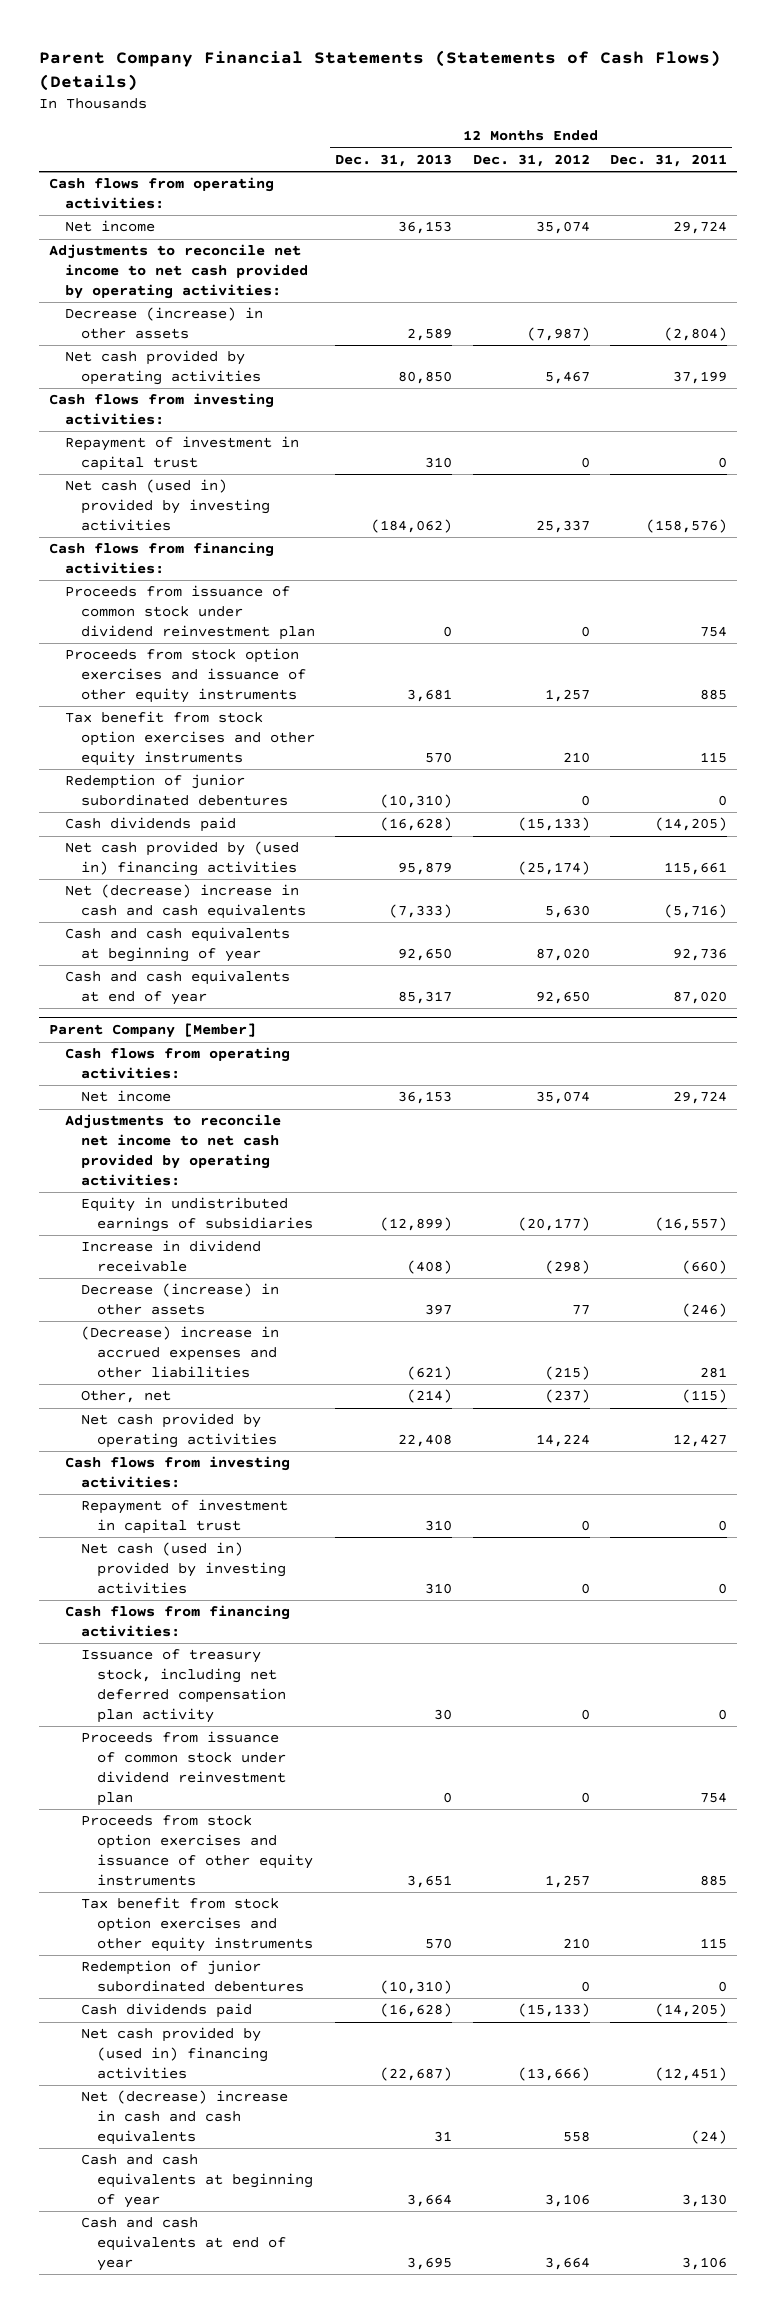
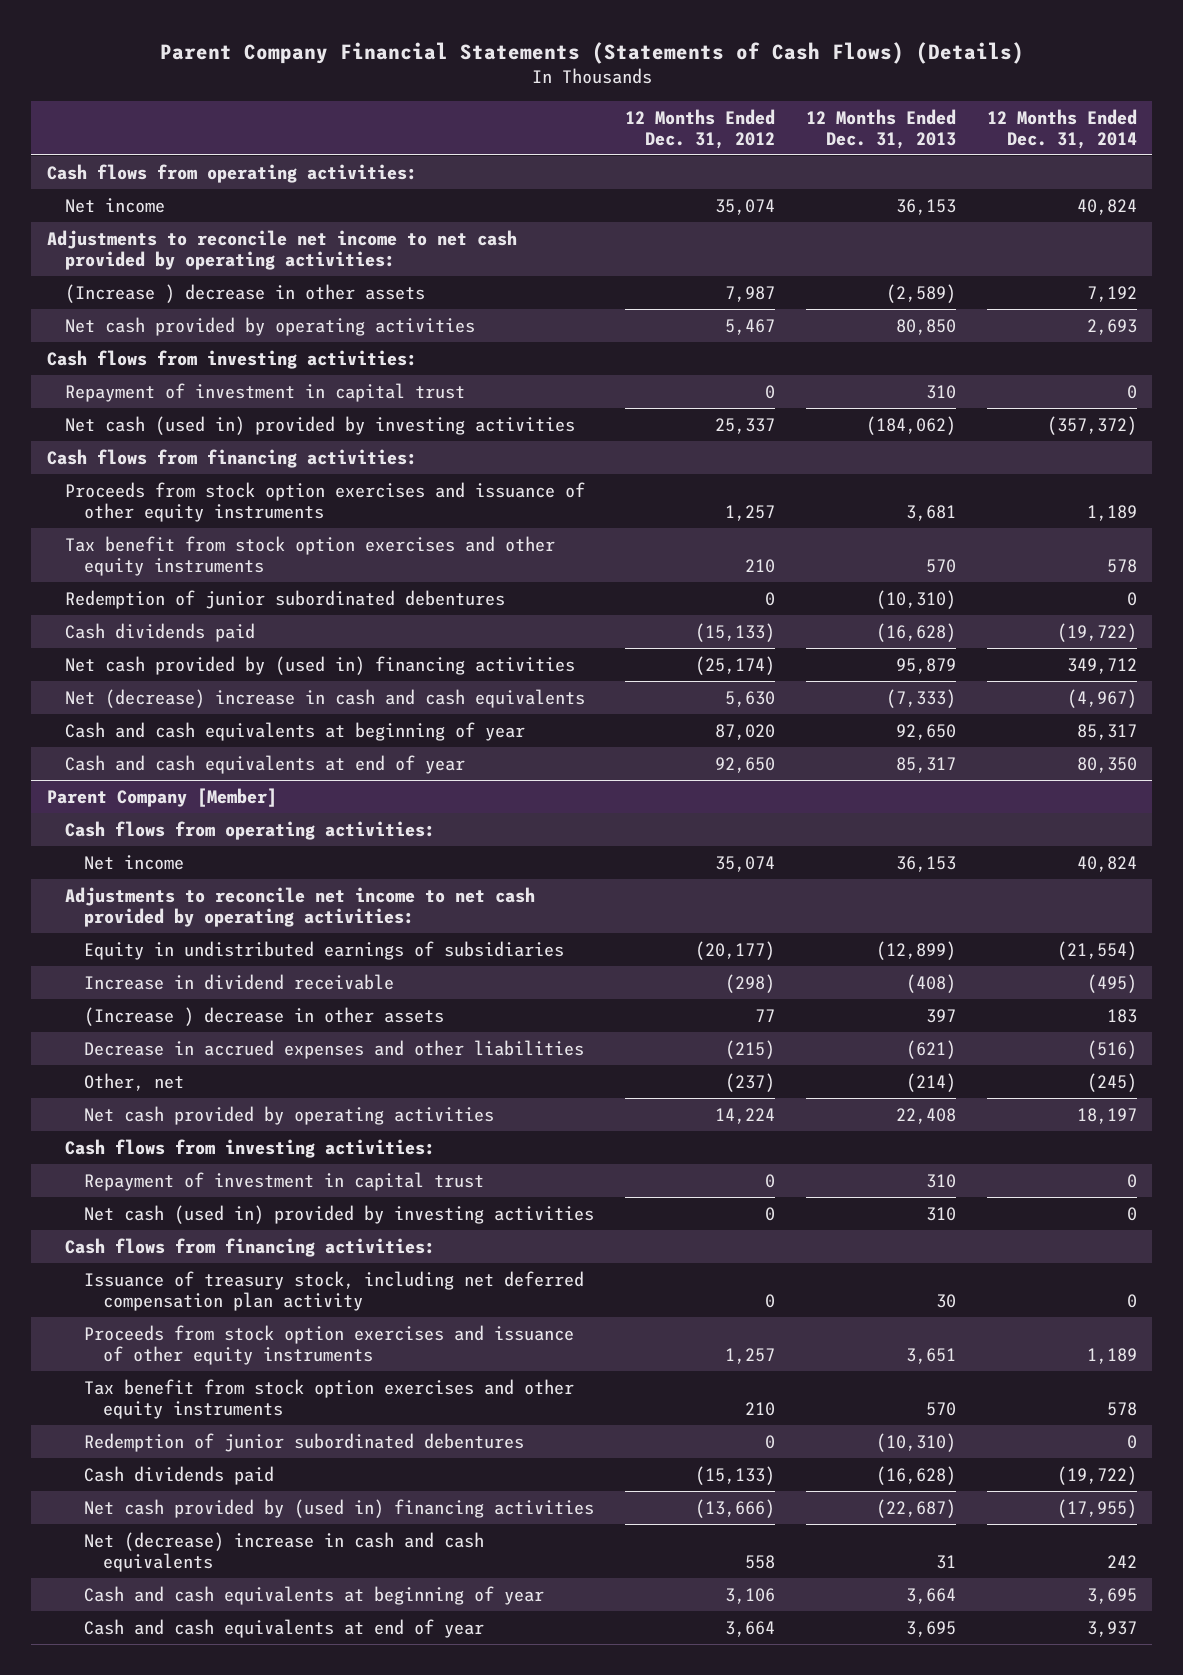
[609,154,727,168] Dec. 31, 2011 -> none
none -> [986,108,1137,149] 12 Months Ended Dec. 31, 2014
[64,307,263,340] Decrease (increase) in other assets -> [65,283,426,303] (Increase ) decrease in other assets
[407,328,453,342] 2,589 -> [885,283,956,303] (2,589)
[526,327,590,342] (7,987) -> [724,285,775,302] 7,987
[64,585,316,640] Proceeds from issuance of common stock under dividend reinvestment plan -> none
[81,1283,280,1316] Decrease (increase) in other assets -> [84,1006,445,1026] (Increase ) decrease in other assets
[81,1326,280,1378] (Decrease) increase in accrued expenses and other liabilities -> [84,1039,585,1059] Decrease in accrued expenses and other liabilities
[81,1731,287,1806] Proceeds from issuance of common stock under dividend reinvestment plan -> none

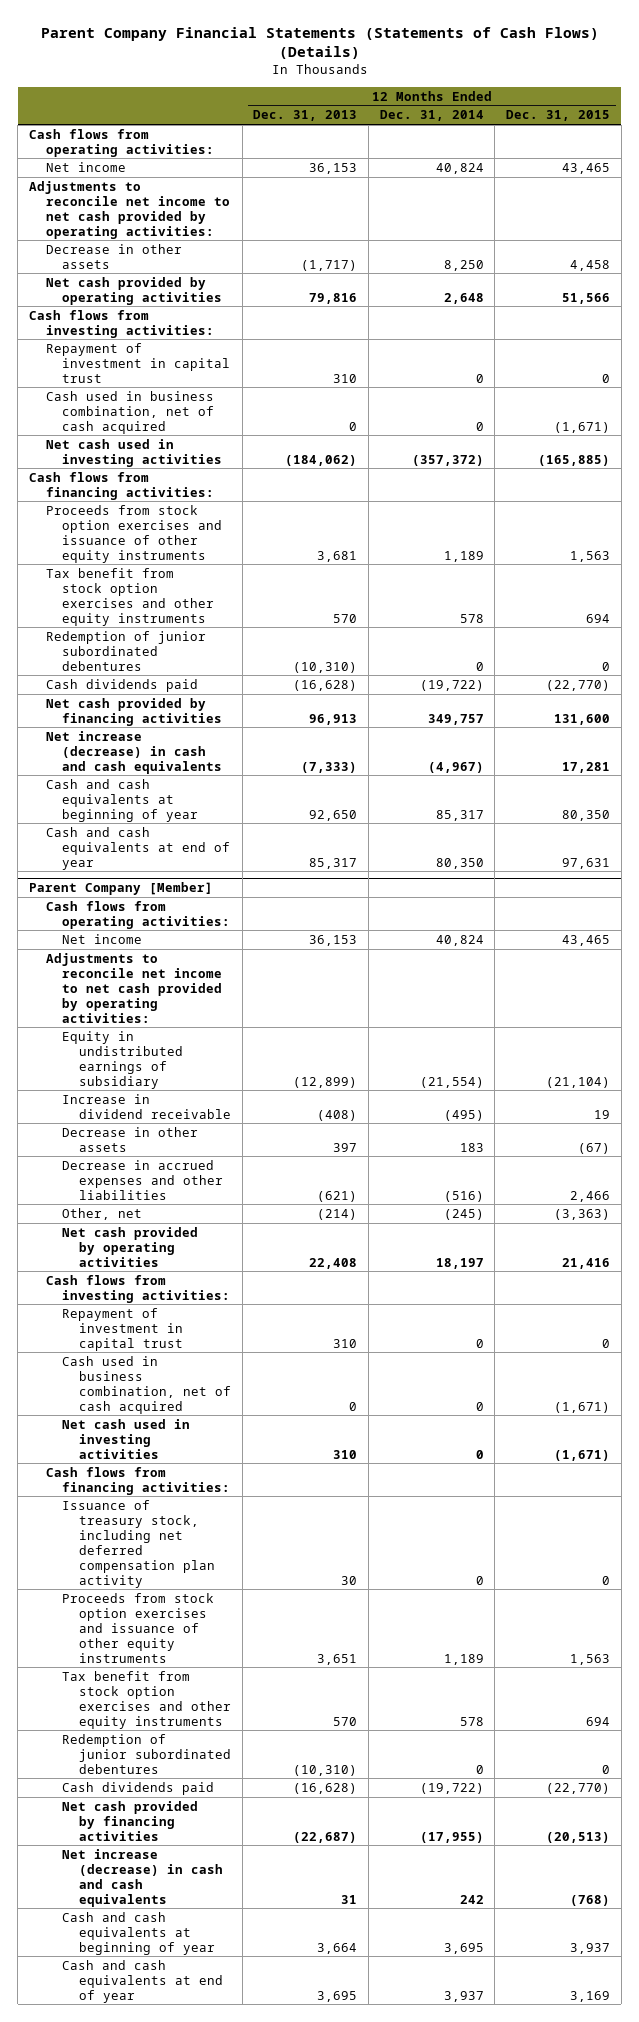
[624,108,775,149] 12 Months Ended Dec. 31, 2012 -> none
none -> [506,110,611,122] Dec. 31, 2015
[65,283,426,303] (Increase ) decrease in other assets -> [45,243,182,269] Decrease in other assets
[885,283,956,303] (2,589) -> [301,259,358,271] (1,717)
[1086,285,1137,302] 7,192 -> [443,259,484,271] 8,250
[895,318,956,335] 80,850 -> [309,292,358,304] 79,816
[1086,318,1137,335] 2,693 -> [443,292,484,304] 2,648
none -> [45,390,215,434] Cash used in business combination, net of cash acquired
[65,415,576,435] Net cash (used in) provided by investing activities -> [45,438,223,467] Net cash used in investing activities
[65,655,576,675] Net cash provided by (used in) financing activities -> [45,697,223,726] Net cash provided by financing activities
[895,657,956,674] 95,879 -> [309,713,358,725] 96,913
[1066,657,1137,674] 349,712 -> [427,713,484,725] 349,757
[65,688,586,708] Net (decrease) increase in cash and cash equivalents -> [45,730,223,774] Net increase (decrease) in cash and cash equivalents
[84,940,565,960] Equity in undistributed earnings of subsidiaries -> [62,1030,183,1089] Equity in undistributed earnings of subsidiary
[84,1006,445,1026] (Increase ) decrease in other assets -> [62,1126,199,1152] Decrease in other assets
none -> [62,1355,231,1414] Cash used in business combination, net of cash acquired
[84,1204,595,1224] Net cash (used in) provided by investing activities -> [62,1418,191,1459] Net cash used in investing activities
[84,1498,595,1518] Net cash provided by (used in) financing activities -> [62,1800,199,1841] Net cash provided by financing activities
[84,1531,485,1572] Net (decrease) increase in cash and cash equivalents -> [62,1848,223,1907] Net increase (decrease) in cash and cash equivalents

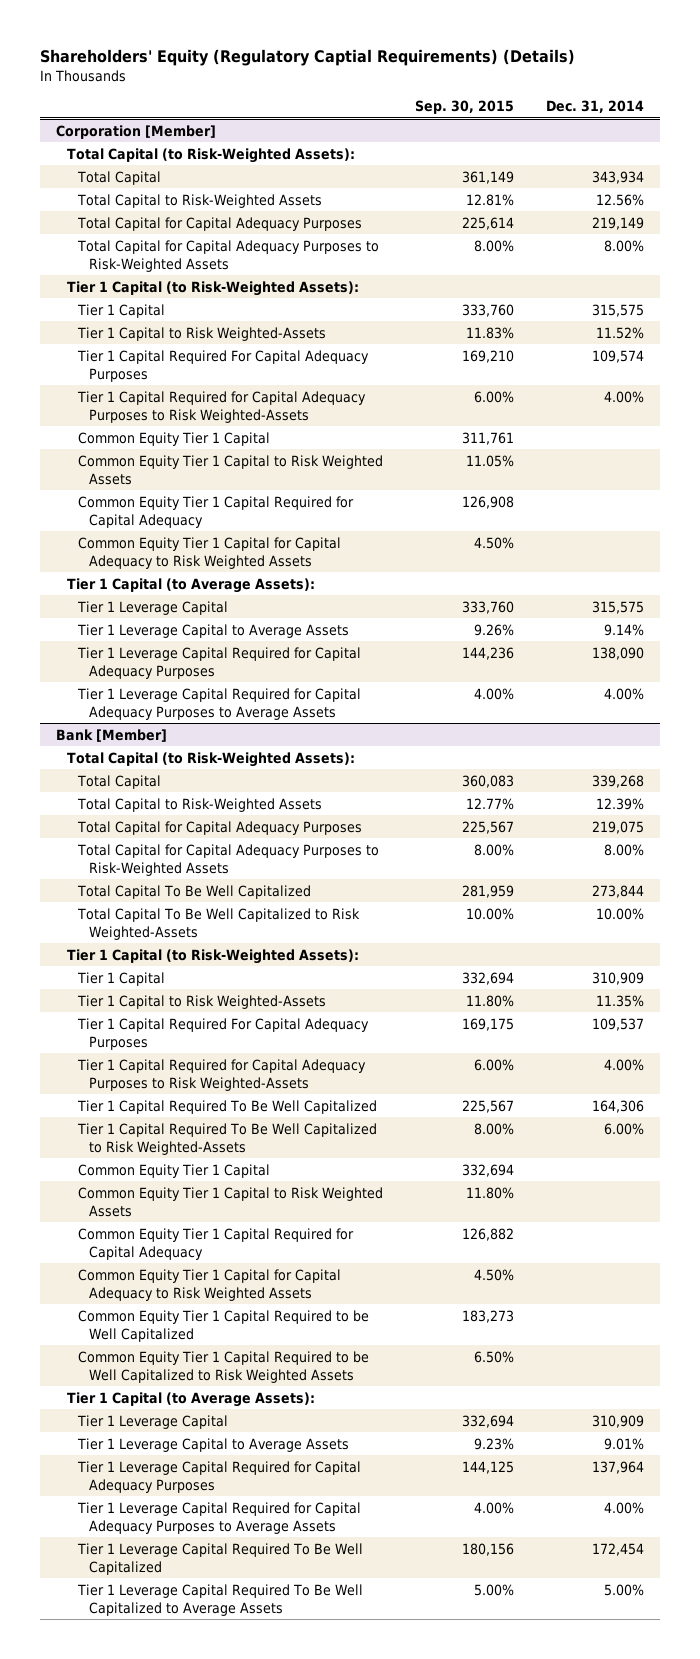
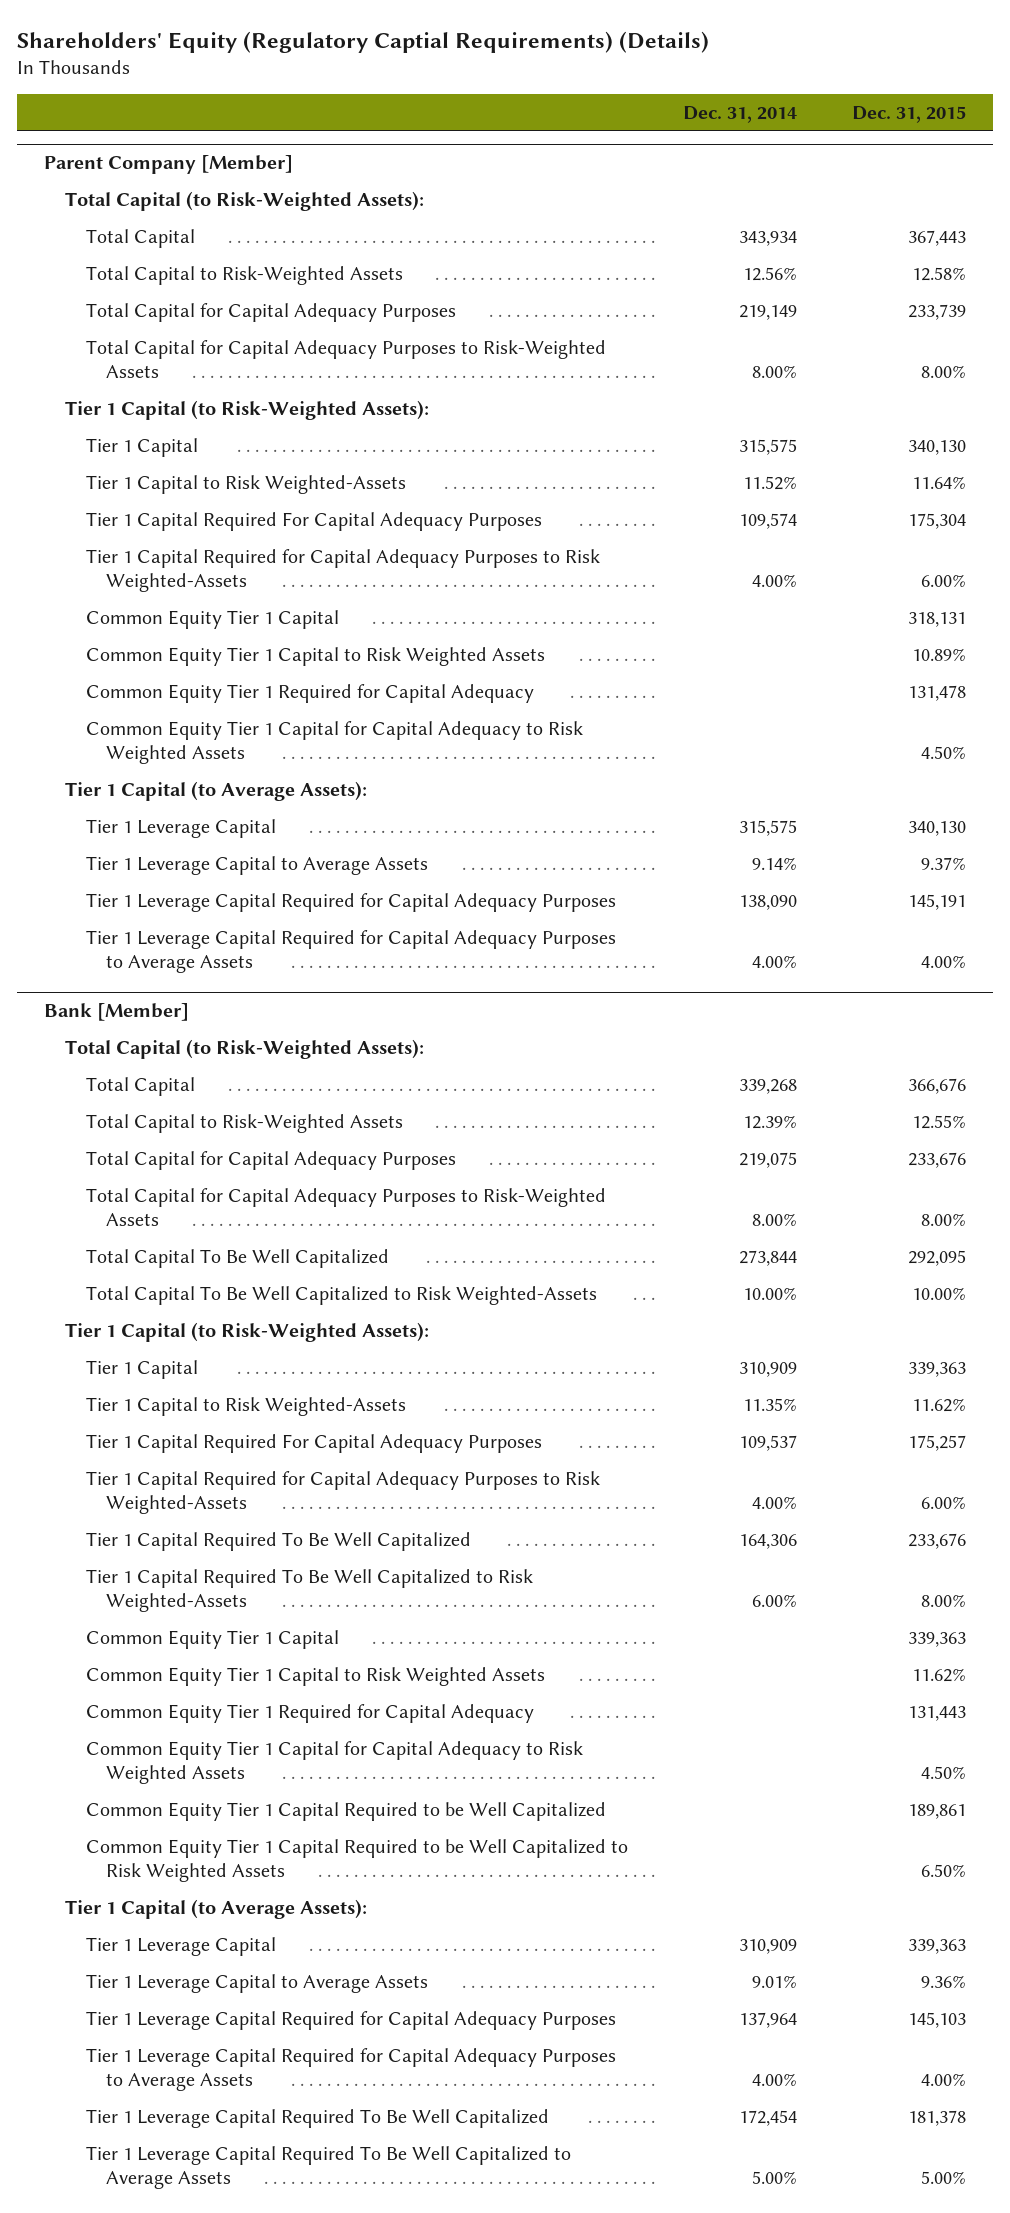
[414,100,514,115] Sep. 30, 2015 -> none
none -> [851,105,966,123] Dec. 31, 2015
[56,124,217,139] Corporation [Member] -> [44,154,294,174] Parent Company [Member]
[77,495,354,528] Common Equity Tier 1 Capital Required for Capital Adequacy -> [85,683,534,703] Common Equity Tier 1 Required for Capital Adequacy
[77,1227,354,1260] Common Equity Tier 1 Capital Required for Capital Adequacy -> [85,1703,534,1723] Common Equity Tier 1 Required for Capital Adequacy

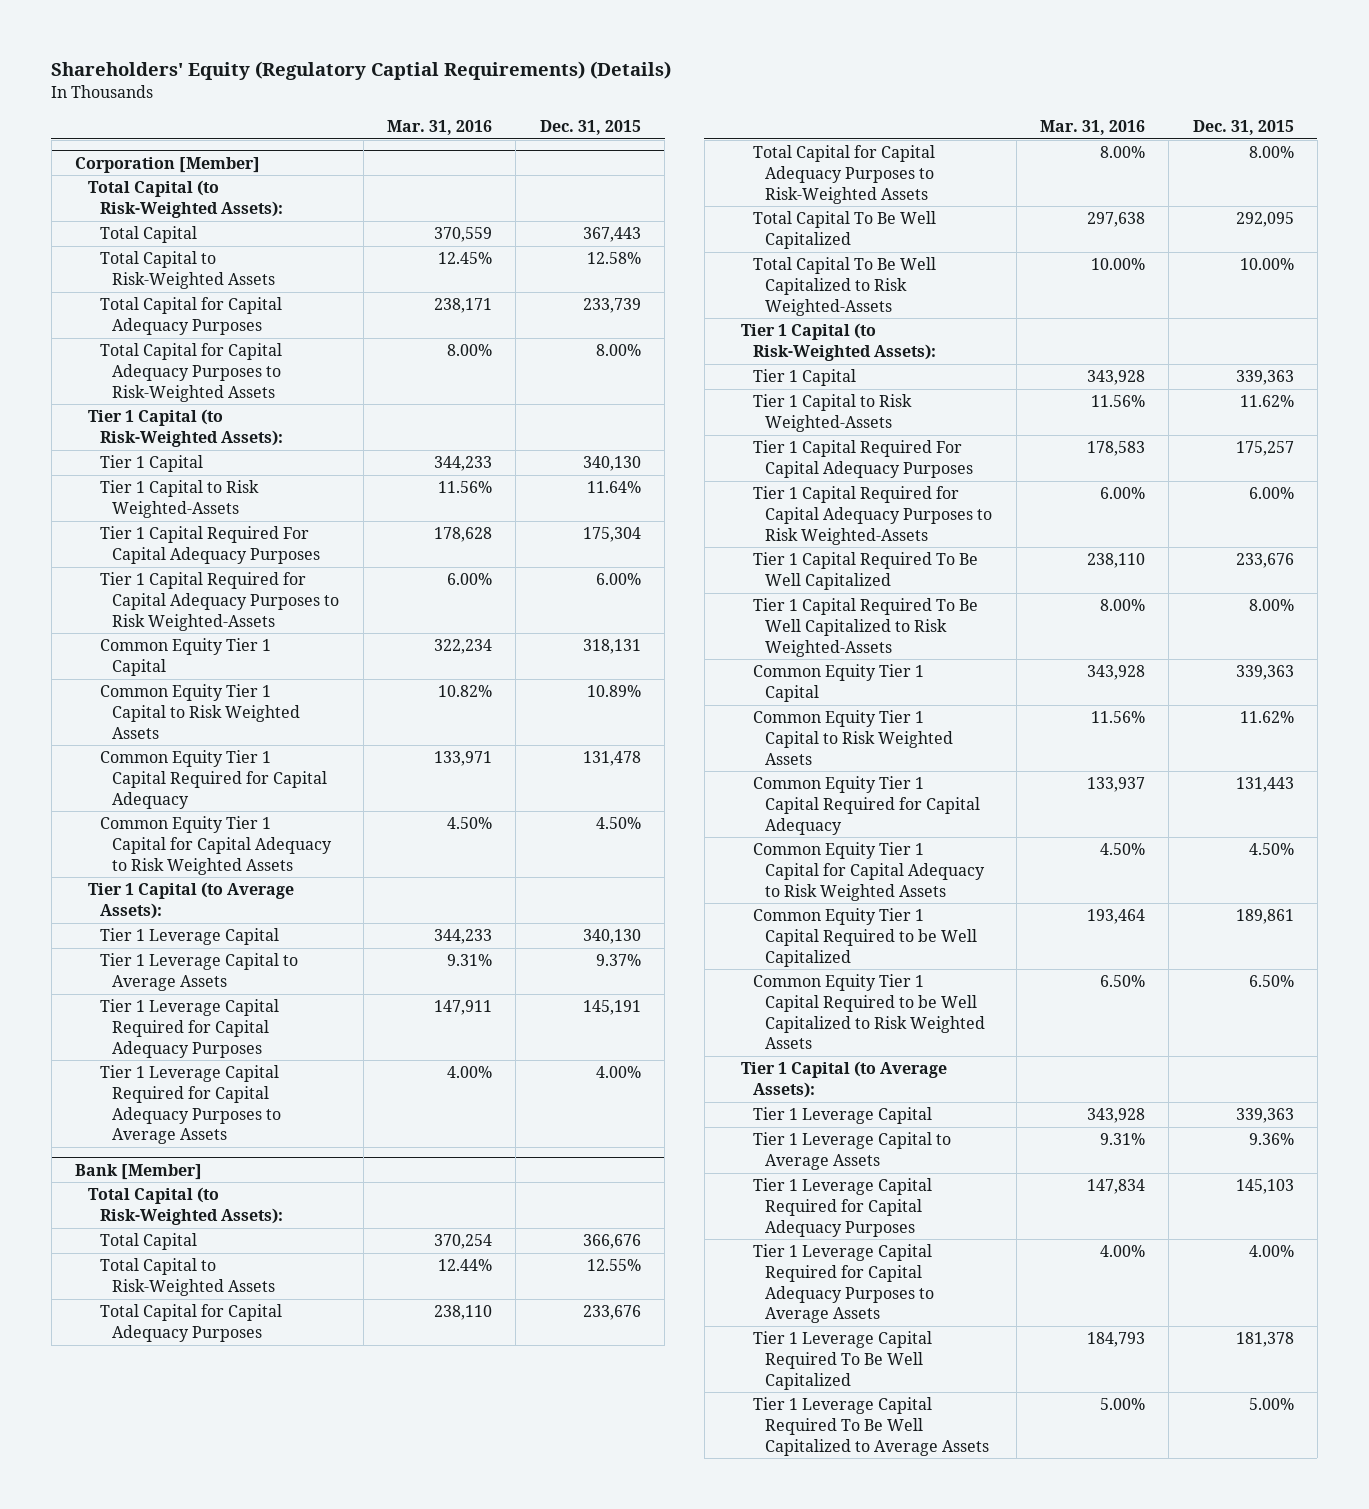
[682,105,797,123] Dec. 31, 2014 -> none
none -> [387,120,493,136] Mar. 31, 2016
[44,154,294,174] Parent Company [Member] -> [75,156,261,173] Corporation [Member]
[85,683,534,703] Common Equity Tier 1 Required for Capital Adequacy -> [100,750,328,809] Common Equity Tier 1 Capital Required for Capital Adequacy
[85,1703,534,1723] Common Equity Tier 1 Required for Capital Adequacy -> [752,776,981,835] Common Equity Tier 1 Capital Required for Capital Adequacy

